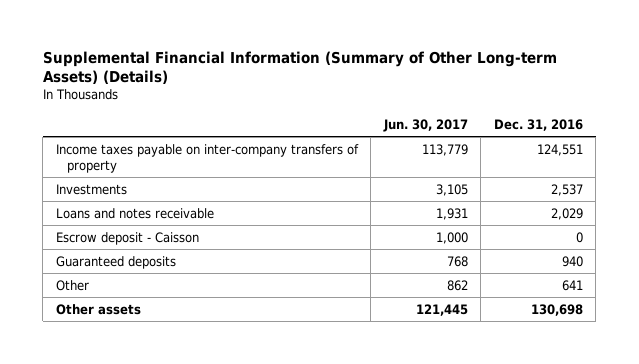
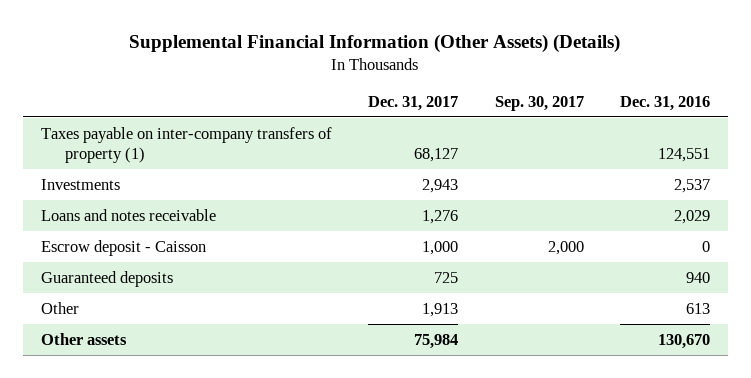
[42,50,557,85] Supplemental Financial Information (Summary of Other Long-term Assets) (Details) -> [129,33,621,53] Supplemental Financial Information (Other Assets) (Details)
[382,118,468,132] Jun. 30, 2017 -> none
none -> [368,95,459,111] Dec. 31, 2017
none -> [494,95,584,111] Sep. 30, 2017
[55,143,359,173] Income taxes payable on inter-company transfers of property -> [40,126,332,163] Taxes payable on inter-company transfers of property (1)
[561,279,583,291] 641 -> [686,302,711,314] 613
[530,303,583,316] 130,698 -> [658,333,711,349] 130,670

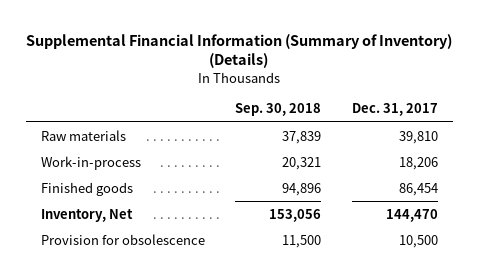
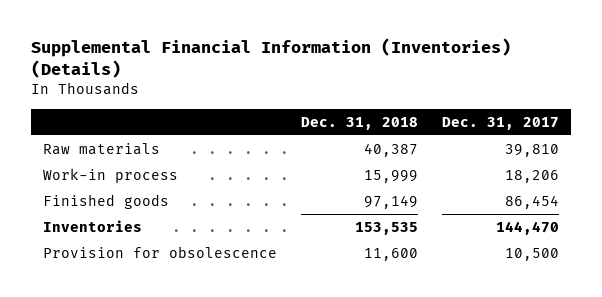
[26,33,453,69] Supplemental Financial Information (Summary of Inventory) (Details) -> [30,38,511,79] Supplemental Financial Information (Inventories) (Details)
[235,103,322,117] Sep. 30, 2018 -> none
none -> [300,116,418,130] Dec. 31, 2018
[40,155,141,170] Work-in-process -> [42,168,178,184] Work-in process
[40,208,133,222] Inventory, Net -> [42,220,142,233] Inventories

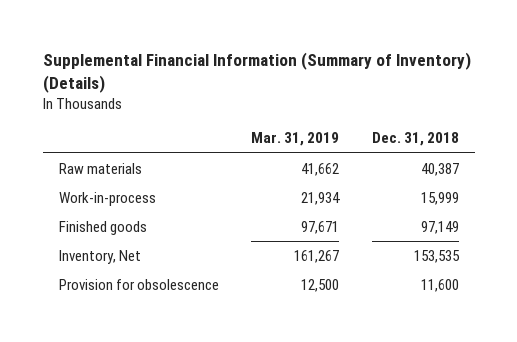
[30,38,511,79] Supplemental Financial Information (Inventories) (Details) -> [42,51,471,93] Supplemental Financial Information (Summary of Inventory) (Details)
[441,116,559,130] Dec. 31, 2017 -> none
none -> [251,132,340,147] Mar. 31, 2019
[42,168,178,184] Work-in process -> [58,191,156,206] Work-in-process
[42,220,142,233] Inventories -> [58,249,141,264] Inventory, Net

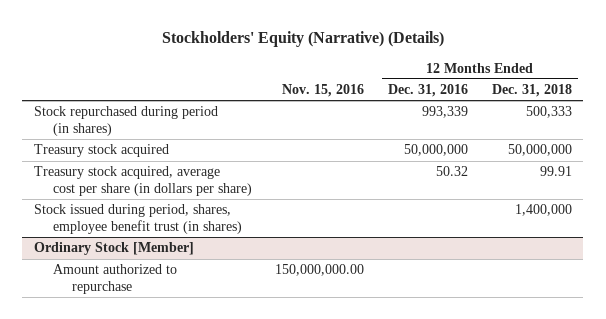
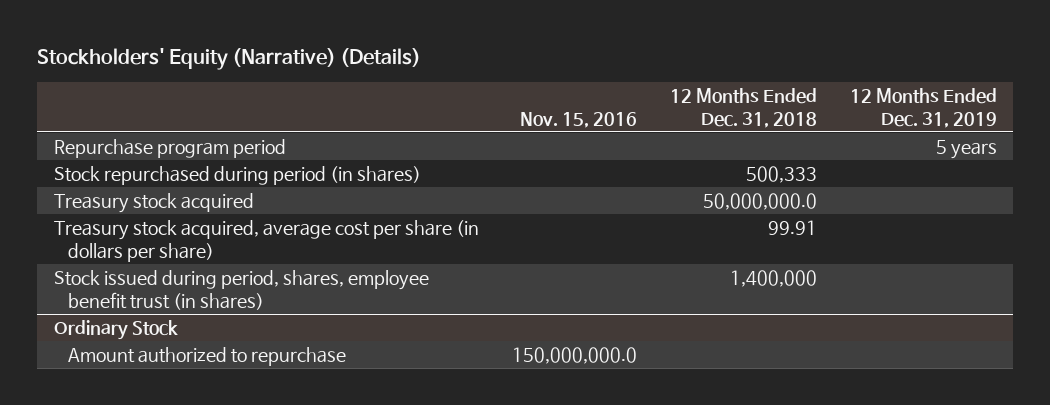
[388,84,469,98] Dec. 31, 2016 -> none
none -> [849,87,997,128] 12 Months Ended Dec. 31, 2019
none -> [53,139,286,159] Repurchase program period
[507,144,572,157] 50,000,000 -> [702,193,817,211] 50,000,000.0
[33,242,194,256] Ordinary Stock [Member] -> [53,320,178,341] Ordinary Stock
[275,264,365,277] 150,000,000.00 -> [511,347,637,365] 150,000,000.0

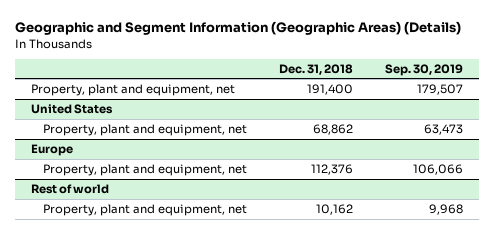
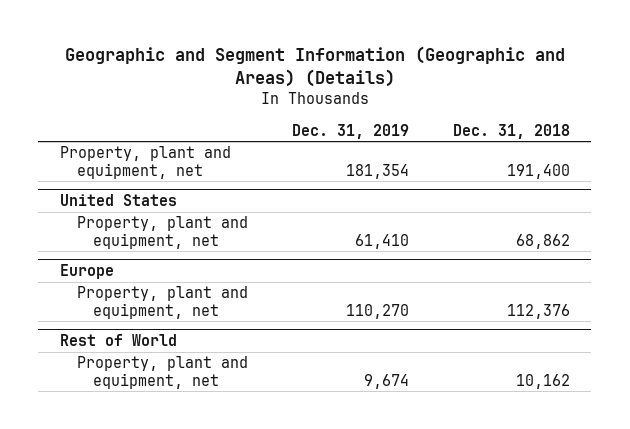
[14,21,461,36] Geographic and Segment Information (Geographic Areas) (Details) -> [64,46,565,88] Geographic and Segment Information (Geographic and Areas) (Details)
[385,63,464,76] Sep. 30, 2019 -> none
none -> [291,123,409,139] Dec. 31, 2019
[30,183,109,194] Rest of world -> [60,334,178,347] Rest of World

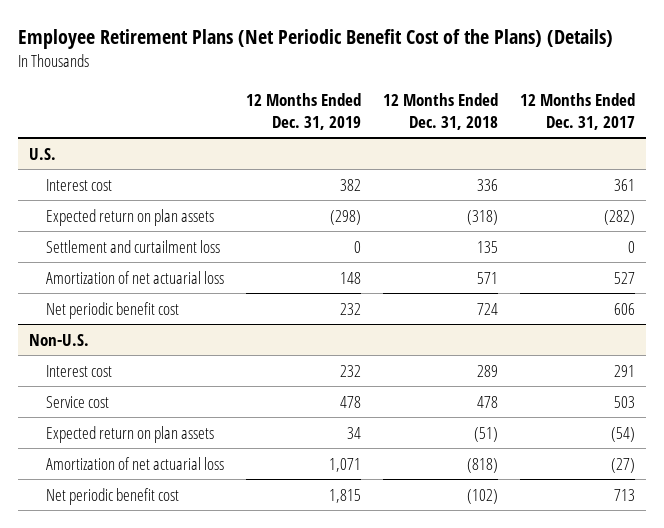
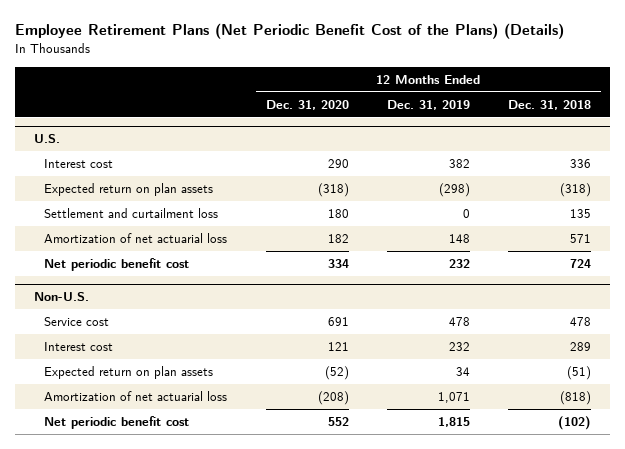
[519,92,635,130] 12 Months Ended Dec. 31, 2017 -> none
none -> [265,99,349,110] Dec. 31, 2020
[45,364,112,377] Interest cost -> [44,342,114,352] Interest cost

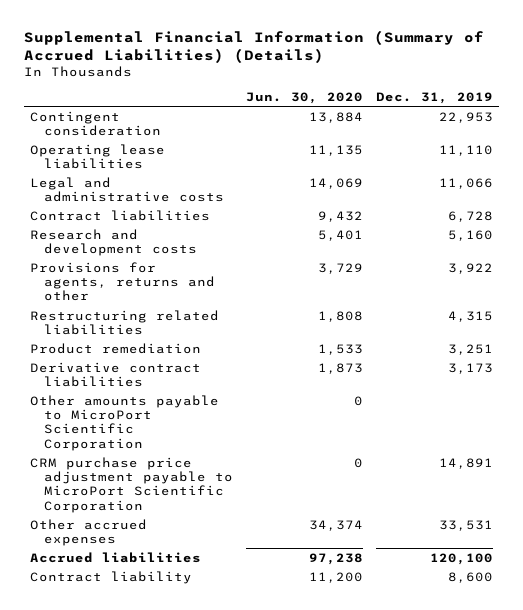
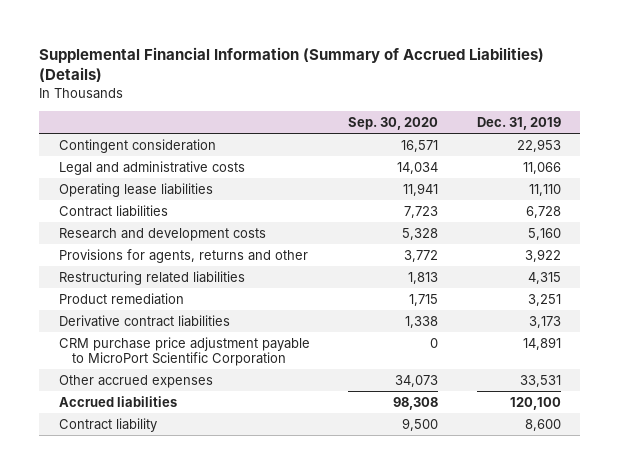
[246,92,364,105] Jun. 30, 2020 -> none
none -> [348,117,439,131] Sep. 30, 2020
[29,143,165,169] Operating lease liabilities -> [58,182,213,197] Operating lease liabilities
[29,394,219,451] Other amounts payable to MicroPort Scientific Corporation -> none

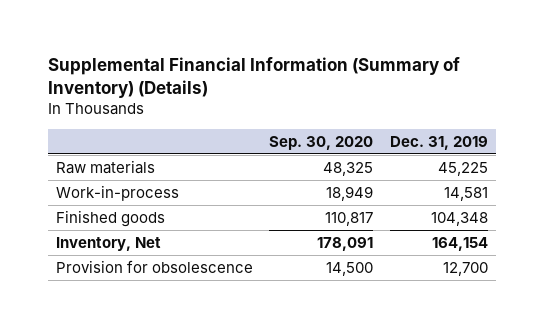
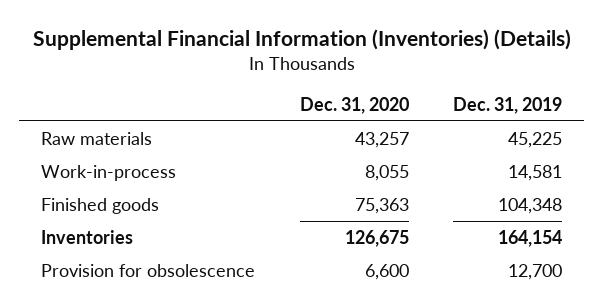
[47,56,460,98] Supplemental Financial Information (Summary of Inventory) (Details) -> [32,29,571,51] Supplemental Financial Information (Inventories) (Details)
[269,135,374,150] Sep. 30, 2020 -> none
none -> [299,96,409,114] Dec. 31, 2020
[55,236,161,251] Inventory, Net -> [41,229,134,244] Inventories

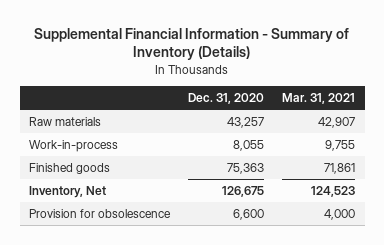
[32,29,571,51] Supplemental Financial Information (Inventories) (Details) -> [34,27,350,61] Supplemental Financial Information - Summary of Inventory (Details)
[453,96,563,114] Dec. 31, 2019 -> none
none -> [282,93,356,105] Mar. 31, 2021
[41,229,134,244] Inventories -> [28,185,106,198] Inventory, Net

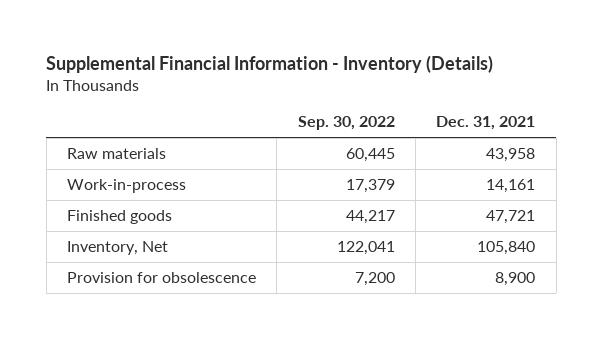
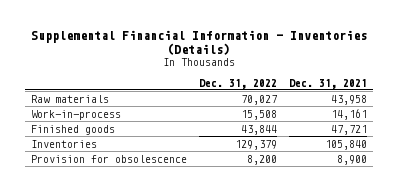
[46,55,494,74] Supplemental Financial Information - Inventory (Details) -> [31,29,368,55] Supplemental Financial Information - Inventories (Details)
[297,116,395,131] Sep. 30, 2022 -> none
none -> [199,78,278,89] Dec. 31, 2022
[66,240,168,255] Inventory, Net -> [31,139,98,148] Inventories

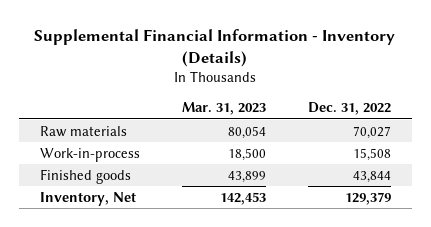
[31,29,368,55] Supplemental Financial Information - Inventories (Details) -> [34,28,396,68] Supplemental Financial Information - Inventory (Details)
[289,78,368,89] Dec. 31, 2021 -> none
none -> [181,102,266,116] Mar. 31, 2023
[31,154,188,163] Provision for obsolescence -> none
[31,139,98,148] Inventories -> [39,191,136,206] Inventory, Net

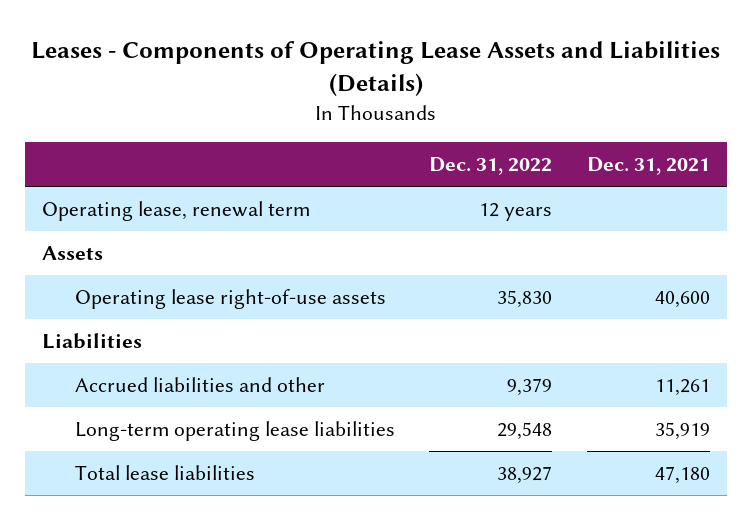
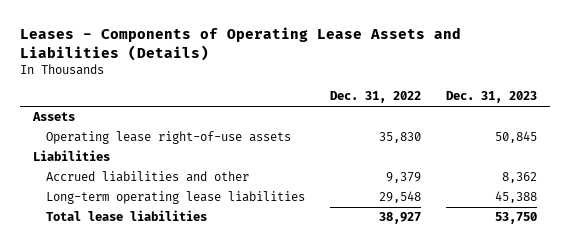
[586,157,710,176] Dec. 31, 2021 -> none
none -> [446,91,538,104] Dec. 31, 2023
[41,201,310,222] Operating lease, renewal term -> none

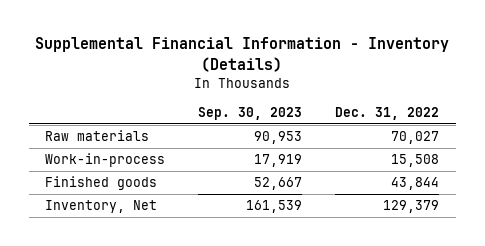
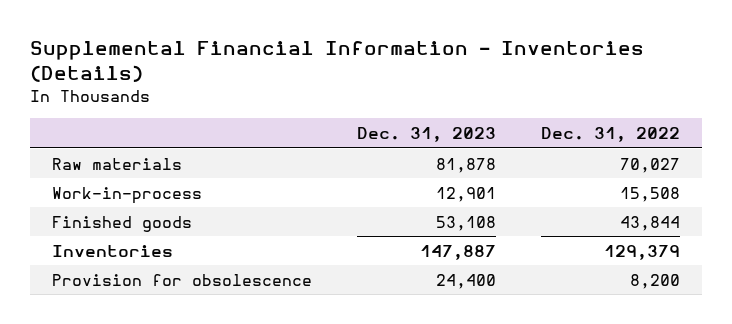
[35,37,450,72] Supplemental Financial Information - Inventory (Details) -> [29,40,644,83] Supplemental Financial Information - Inventories (Details)
[198,107,303,121] Sep. 30, 2023 -> none
none -> [356,127,496,143] Dec. 31, 2023
[45,200,158,214] Inventory, Net -> [52,244,174,257] Inventories
none -> [52,273,313,286] Provision for obsolescence

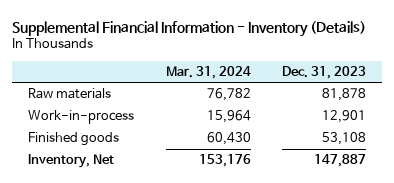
[29,40,644,83] Supplemental Financial Information - Inventories (Details) -> [12,20,367,37] Supplemental Financial Information - Inventory (Details)
[540,127,680,143] Dec. 31, 2022 -> none
none -> [165,65,251,79] Mar. 31, 2024
[52,273,313,286] Provision for obsolescence -> none
[52,244,174,257] Inventories -> [28,154,115,169] Inventory, Net

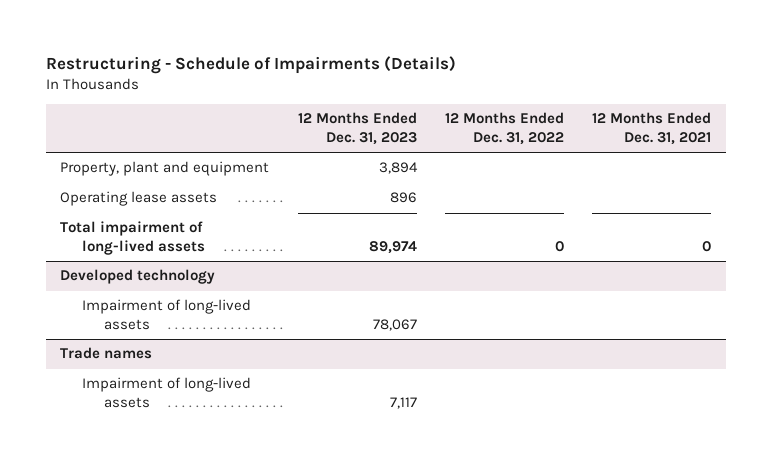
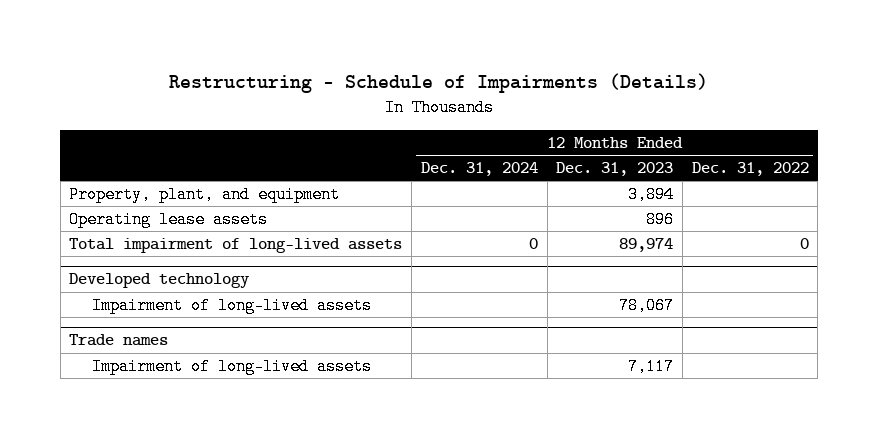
[592,112,712,146] 12 Months Ended Dec. 31, 2021 -> none
none -> [420,162,538,177] Dec. 31, 2024
[60,161,270,177] Property, plant and equipment -> [69,186,341,204] Property, plant, and equipment

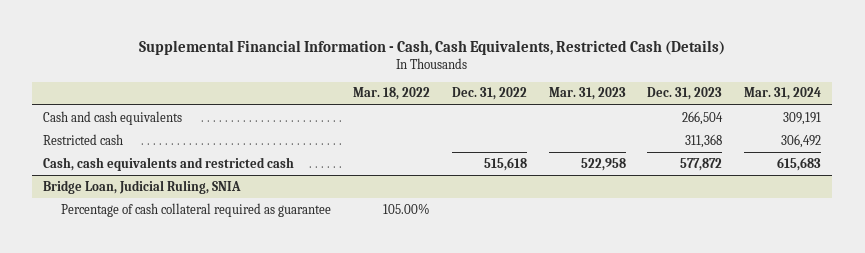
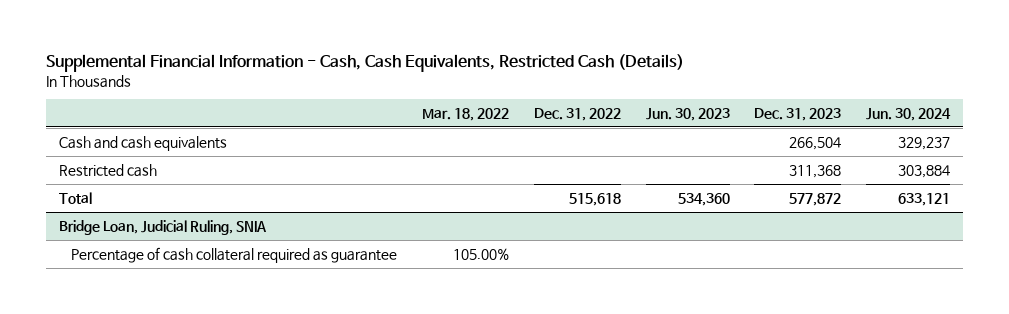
[548,87,626,101] Mar. 31, 2023 -> none
[744,87,822,101] Mar. 31, 2024 -> none
none -> [645,107,730,121] Jun. 30, 2023
none -> [866,107,952,121] Jun. 30, 2024
[43,156,295,171] Cash, cash equivalents and restricted cash -> [58,191,92,204] Total

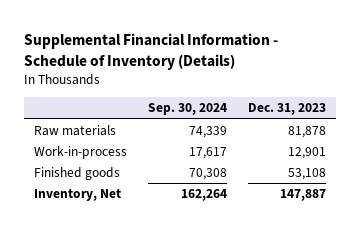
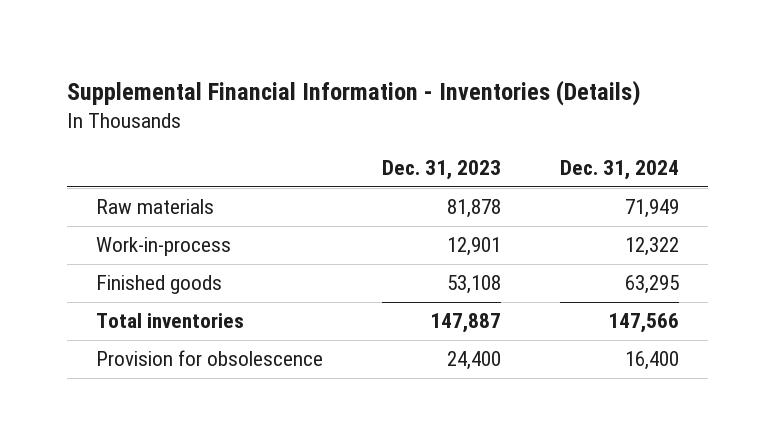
[23,32,278,70] Supplemental Financial Information - Schedule of Inventory (Details) -> [66,79,641,106] Supplemental Financial Information - Inventories (Details)
[148,103,228,116] Sep. 30, 2024 -> none
none -> [559,160,679,181] Dec. 31, 2024
[34,188,122,202] Inventory, Net -> [96,313,245,329] Total inventories
none -> [96,350,324,367] Provision for obsolescence

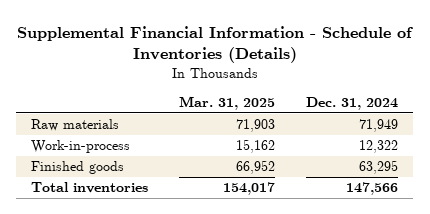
[66,79,641,106] Supplemental Financial Information - Inventories (Details) -> [16,25,413,64] Supplemental Financial Information - Schedule of Inventories (Details)
[382,160,502,181] Dec. 31, 2023 -> none
none -> [179,96,276,111] Mar. 31, 2025
[96,350,324,367] Provision for obsolescence -> none

